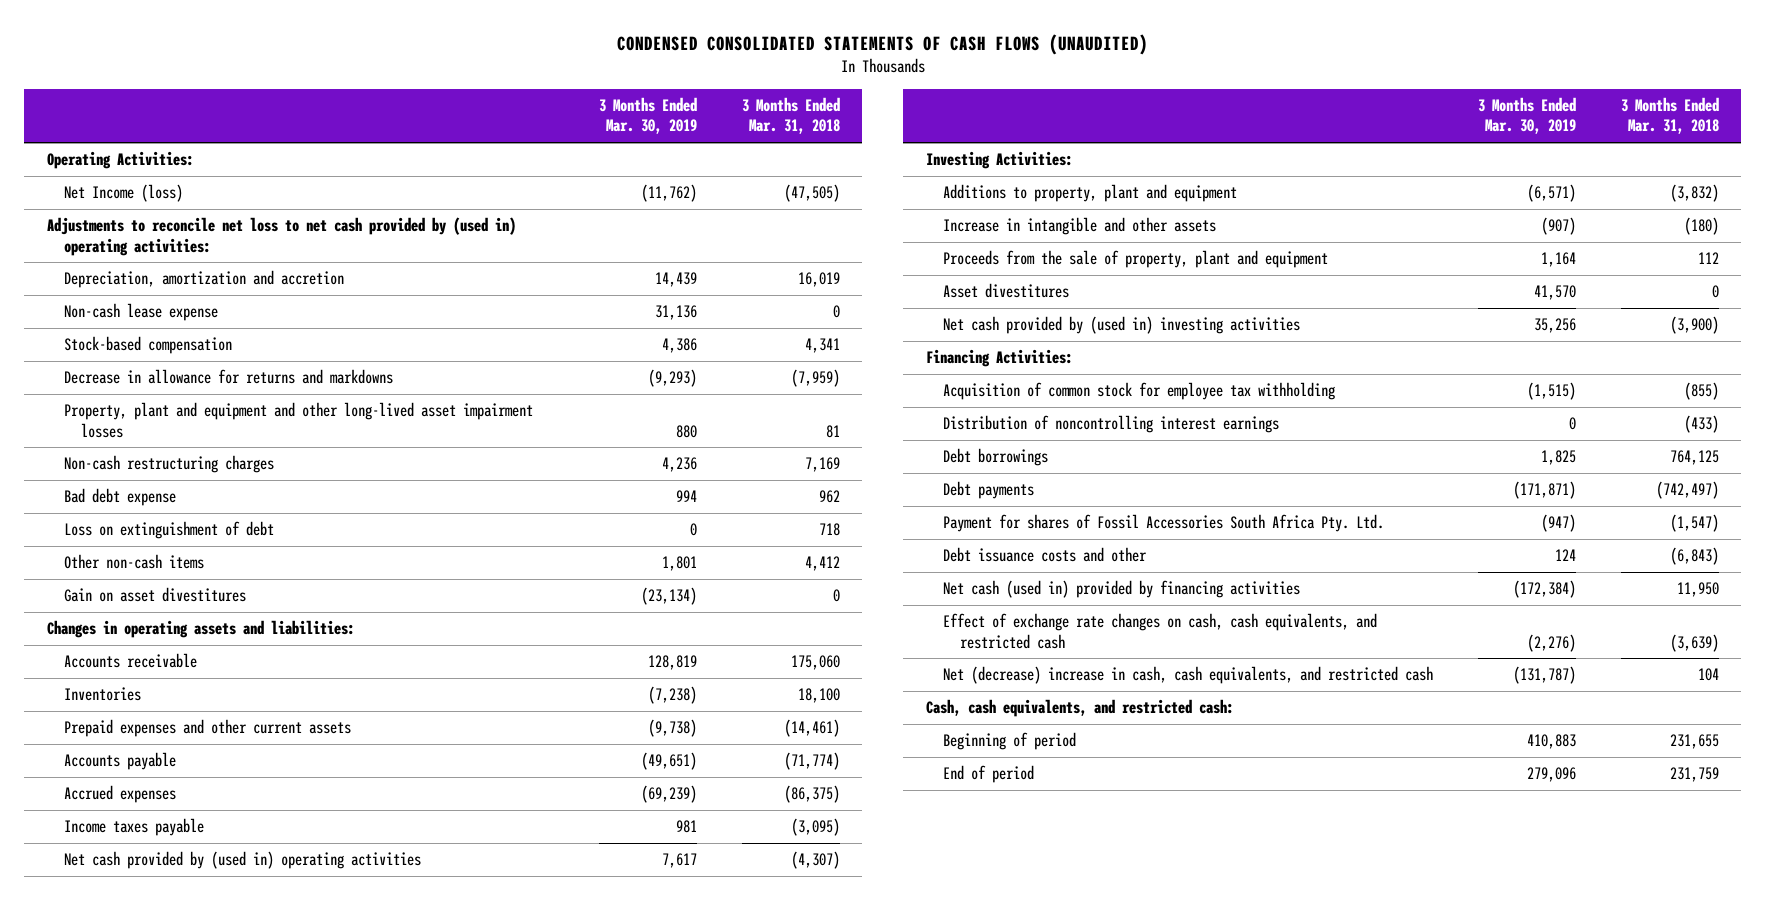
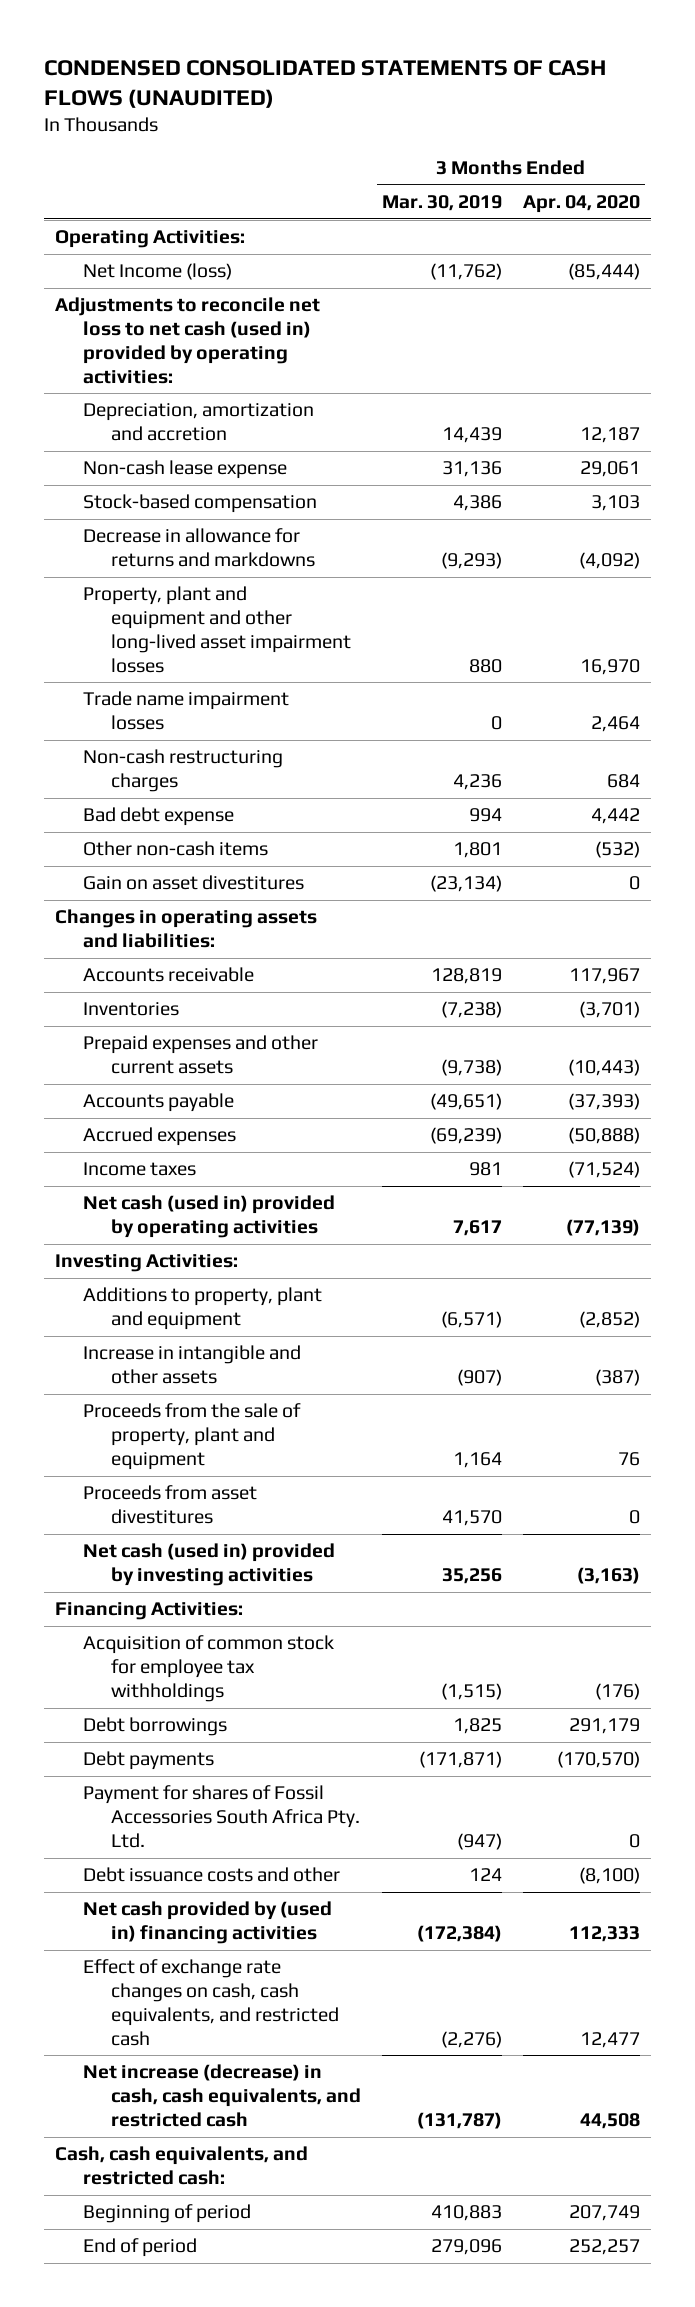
[741,96,840,135] 3 Months Ended Mar. 31, 2018 -> none
none -> [523,194,641,213] Apr. 04, 2020
[46,217,516,256] Adjustments to reconcile net loss to net cash provided by (used in) operating activities: -> [55,297,321,384] Adjustments to reconcile net loss to net cash (used in) provided by operating activities:
none -> [82,691,289,731] Trade name impairment losses
[63,521,274,540] Loss on extinguishment of debt -> none
[63,818,204,837] Income taxes payable -> [82,1162,196,1177] Income taxes
[63,851,421,870] Net cash provided by (used in) operating activities -> [82,1195,335,1239] Net cash (used in) provided by operating activities
[942,283,1069,299] Asset divestitures -> [82,1485,257,1525] Proceeds from asset divestitures
[942,316,1300,335] Net cash provided by (used in) investing activities -> [82,1543,335,1587] Net cash (used in) provided by investing activities
[942,415,1279,434] Distribution of noncontrolling interest earnings -> none
[942,382,1335,401] Acquisition of common stock for employee tax withholding -> [82,1635,334,1702] Acquisition of common stock for employee tax withholdings
[942,580,1300,599] Net cash (used in) provided by financing activities -> [82,1901,332,1945] Net cash provided by (used in) financing activities
[942,666,1433,685] Net (decrease) increase in cash, cash equivalents, and restricted cash -> [82,2064,361,2127] Net increase (decrease) in cash, cash equivalents, and restricted cash

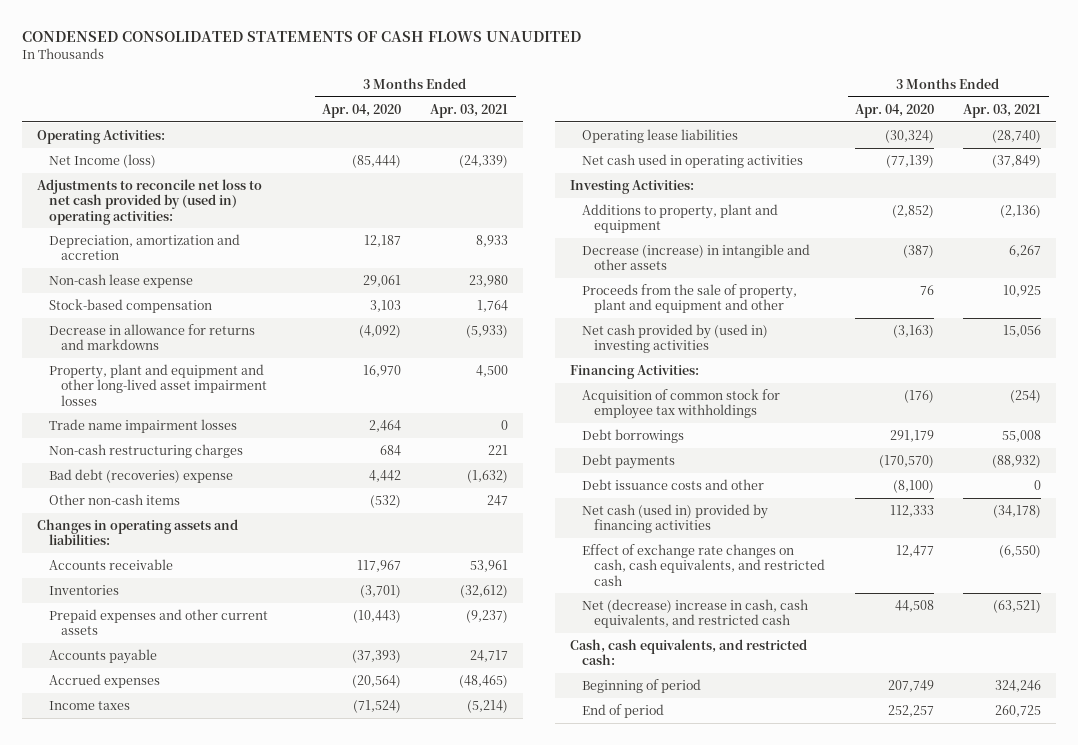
[44,59,607,108] CONDENSED CONSOLIDATED STATEMENTS OF CASH FLOWS (UNAUDITED) -> [21,30,581,42] CONDENSED CONSOLIDATED STATEMENTS OF CASH FLOWS UNAUDITED
[382,194,503,211] Mar. 30, 2019 -> none
none -> [430,103,509,118] Apr. 03, 2021
[55,297,321,384] Adjustments to reconcile net loss to net cash (used in) provided by operating activities: -> [36,179,262,225] Adjustments to reconcile net loss to net cash provided by (used in) operating activities:
[82,807,234,827] Bad debt expense -> [49,469,234,484] Bad debt (recoveries) expense
[82,875,304,891] Gain on asset divestitures -> none
[568,1127,641,1145] (50,888) -> [351,675,401,689] (20,564)
none -> [582,129,739,144] Operating lease liabilities
[82,1195,335,1239] Net cash (used in) provided by operating activities -> [582,154,804,169] Net cash used in operating activities
[82,1485,257,1525] Proceeds from asset divestitures -> none
[82,1345,301,1385] Increase in intangible and other assets -> [582,244,811,271] Decrease (increase) in intangible and other assets
[82,1403,301,1470] Proceeds from the sale of property, plant and equipment -> [582,284,798,314] Proceeds from the sale of property, plant and equipment and other
[82,1543,335,1587] Net cash (used in) provided by investing activities -> [582,324,769,354] Net cash provided by (used in) investing activities
[82,1785,360,1848] Payment for shares of Fossil Accessories South Africa Pty. Ltd. -> none
[82,1901,332,1945] Net cash provided by (used in) financing activities -> [582,504,769,534] Net cash (used in) provided by financing activities
[82,2064,361,2127] Net increase (decrease) in cash, cash equivalents, and restricted cash -> [582,599,809,629] Net (decrease) increase in cash, cash equivalents, and restricted cash

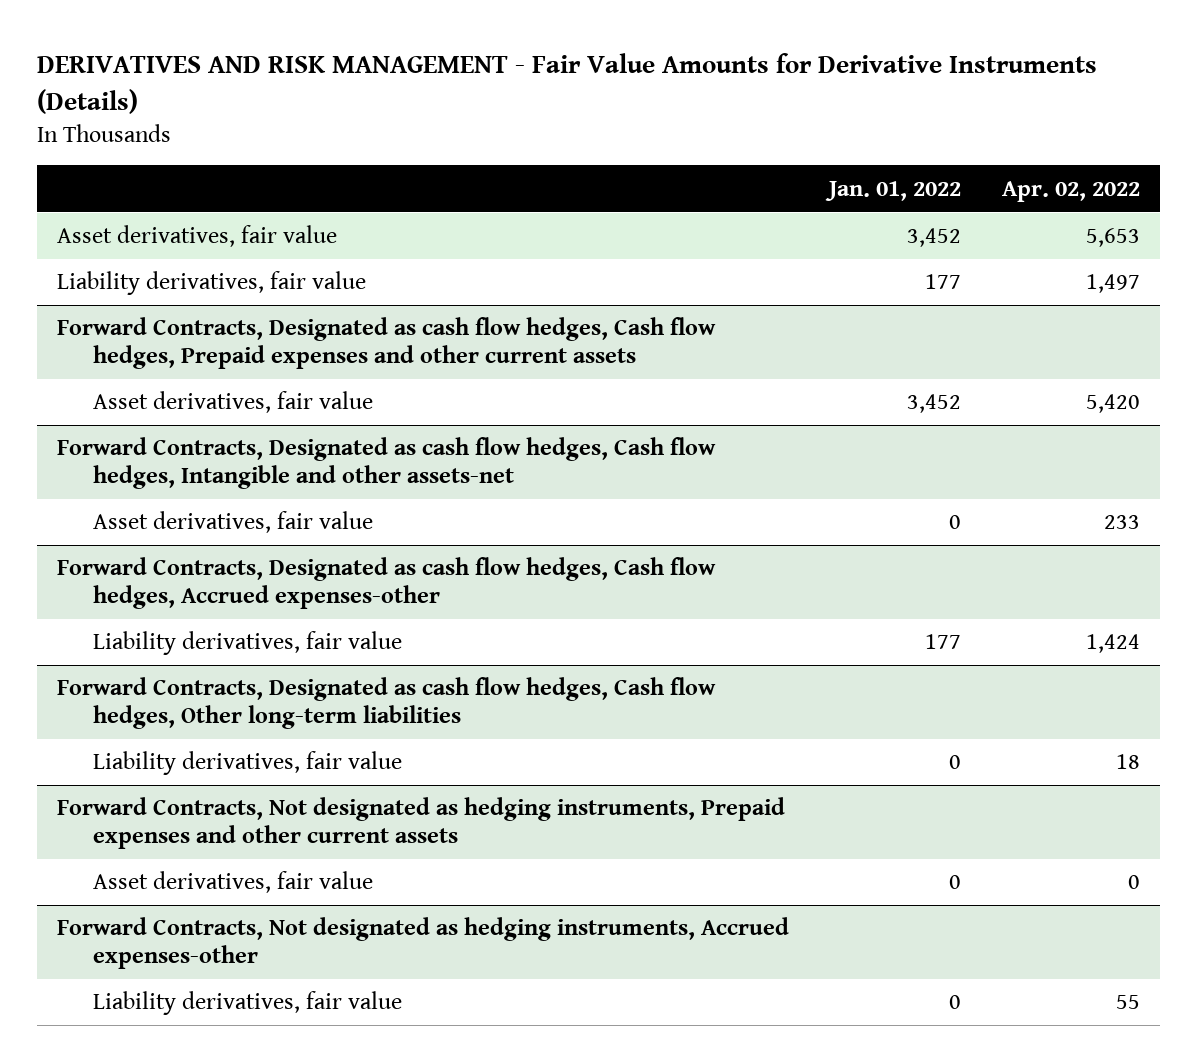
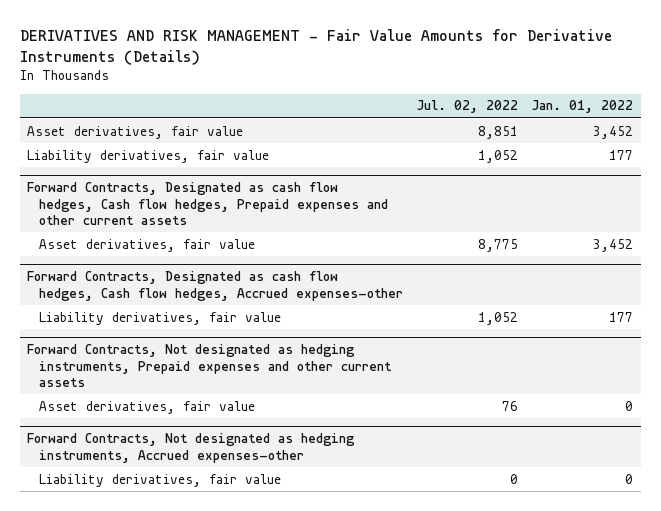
[1001,180,1140,202] Apr. 02, 2022 -> none
none -> [417,100,519,114] Jul. 02, 2022
[57,437,717,490] Forward Contracts, Designated as cash flow hedges, Cash flow hedges, Intangible and other assets-net -> none
[93,511,374,534] Asset derivatives, fair value -> none
[57,677,717,730] Forward Contracts, Designated as cash flow hedges, Cash flow hedges, Other long-term liabilities -> none
[93,751,403,776] Liability derivatives, fair value -> none

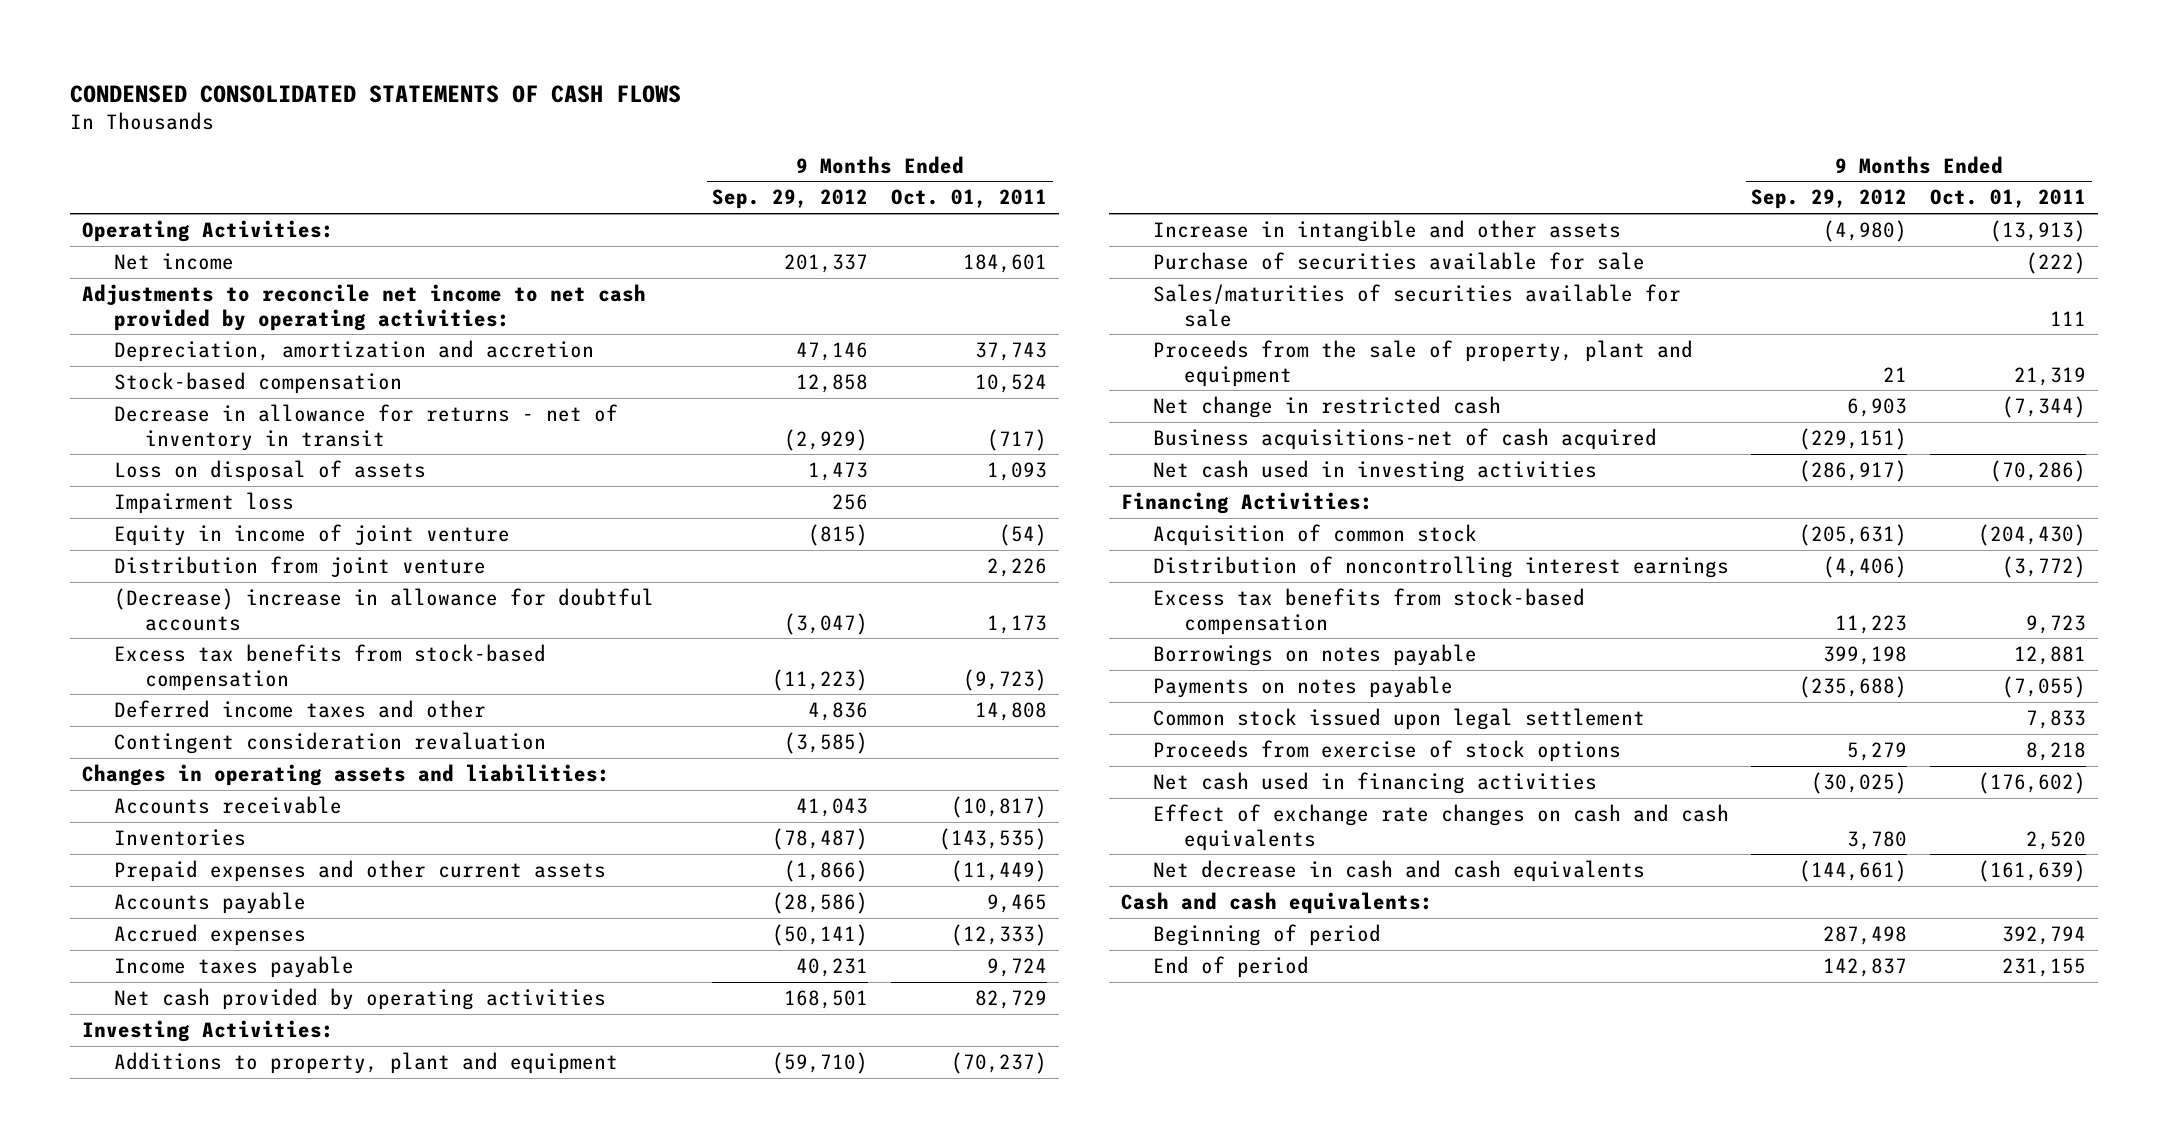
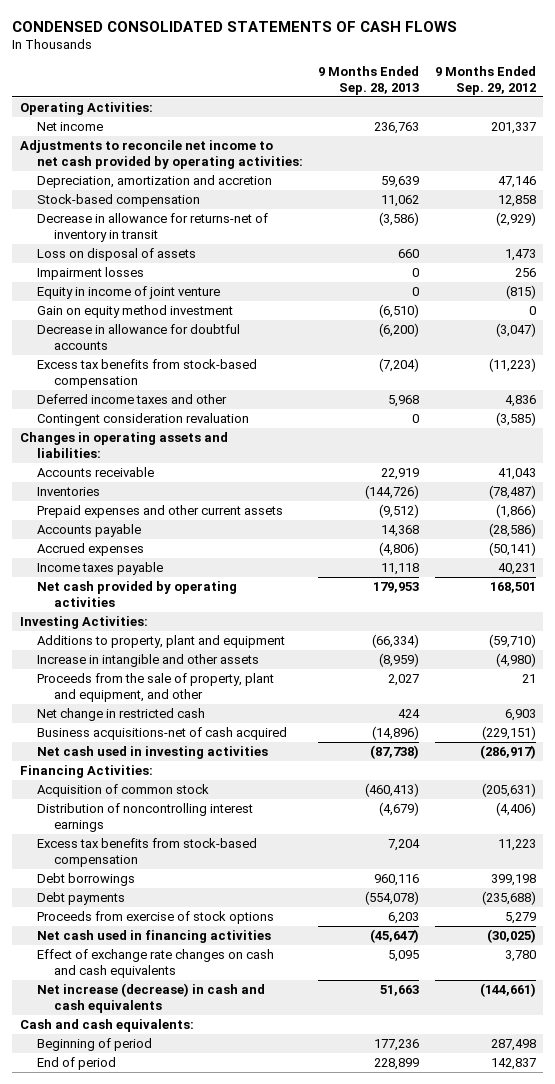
[891,189,1048,209] Oct. 01, 2011 -> none
none -> [318,66,420,95] 9 Months Ended Sep. 28, 2013
[113,403,618,451] Decrease in allowance for returns - net of inventory in transit -> [36,213,268,242] Decrease in allowance for returns-net of inventory in transit
[113,491,294,514] Impairment loss -> [36,267,144,281] Impairment losses
[113,555,486,577] Distribution from joint venture -> none
none -> [36,305,233,319] Gain on equity method investment
[113,587,654,631] (Decrease) increase in allowance for doubtful accounts -> [36,324,240,350] Decrease in allowance for doubtful accounts
[1152,251,1645,270] Purchase of securities available for sale -> none
[1152,283,1681,327] Sales/maturities of securities available for sale -> none
[1152,339,1693,387] Proceeds from the sale of property, plant and equipment -> [36,673,274,702] Proceeds from the sale of property, plant and equipment, and other
[1152,707,1645,730] Common stock issued upon legal settlement -> none
[1152,643,1477,666] Borrowings on notes payable -> [36,873,135,887] Debt borrowings
[1152,675,1453,698] Payments on notes payable -> [36,892,125,906] Debt payments
[1152,859,1645,882] Net decrease in cash and cash equivalents -> [36,983,265,1013] Net increase (decrease) in cash and cash equivalents

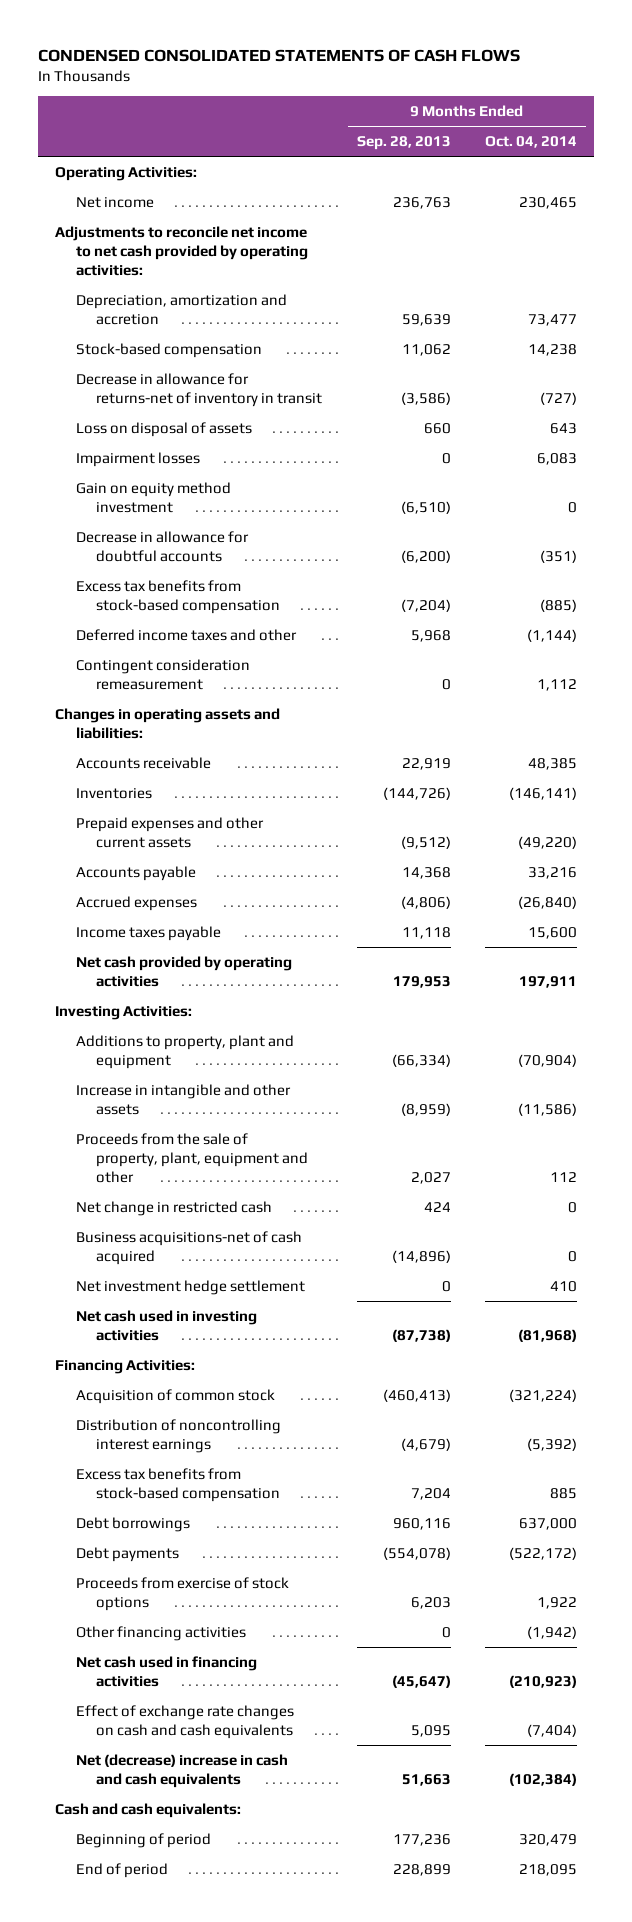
[434,66,536,95] 9 Months Ended Sep. 29, 2012 -> none
none -> [485,136,578,149] Oct. 04, 2014
[36,286,220,300] Equity in income of joint venture -> none
[36,413,249,427] Contingent consideration revaluation -> [75,658,250,691] Contingent consideration remeasurement
[36,673,274,702] Proceeds from the sale of property, plant and equipment, and other -> [75,1132,309,1184] Proceeds from the sale of property, plant, equipment and other
none -> [75,1279,305,1295] Net investment hedge settlement
none -> [75,1625,246,1641] Other financing activities
[36,983,265,1013] Net increase (decrease) in cash and cash equivalents -> [75,1753,288,1789] Net (decrease) increase in cash and cash equivalents

